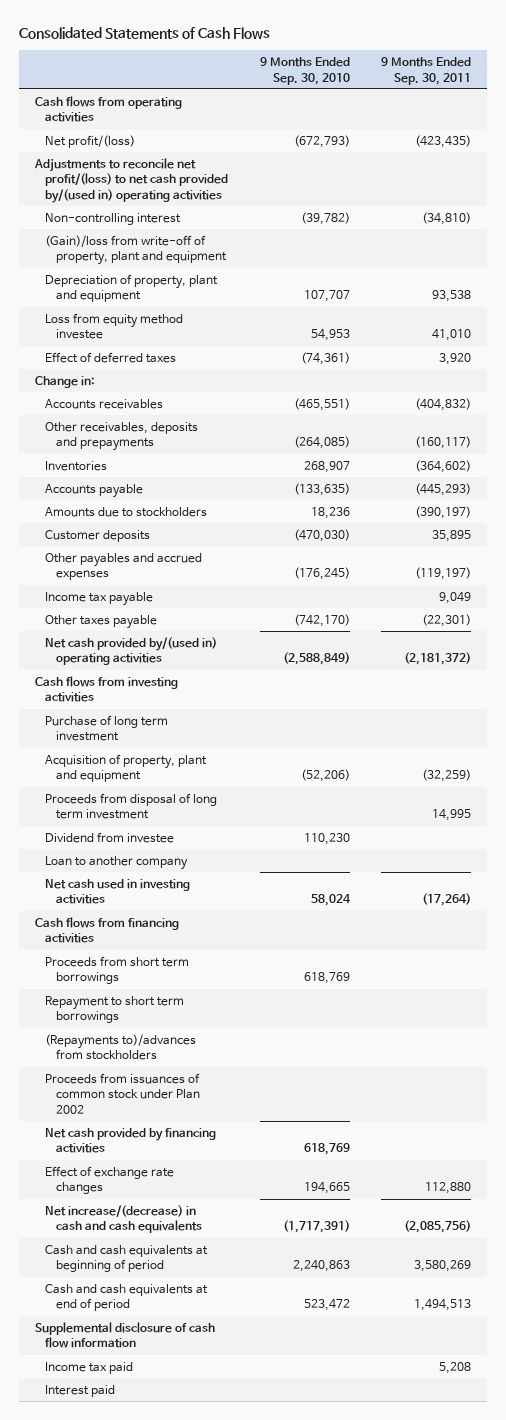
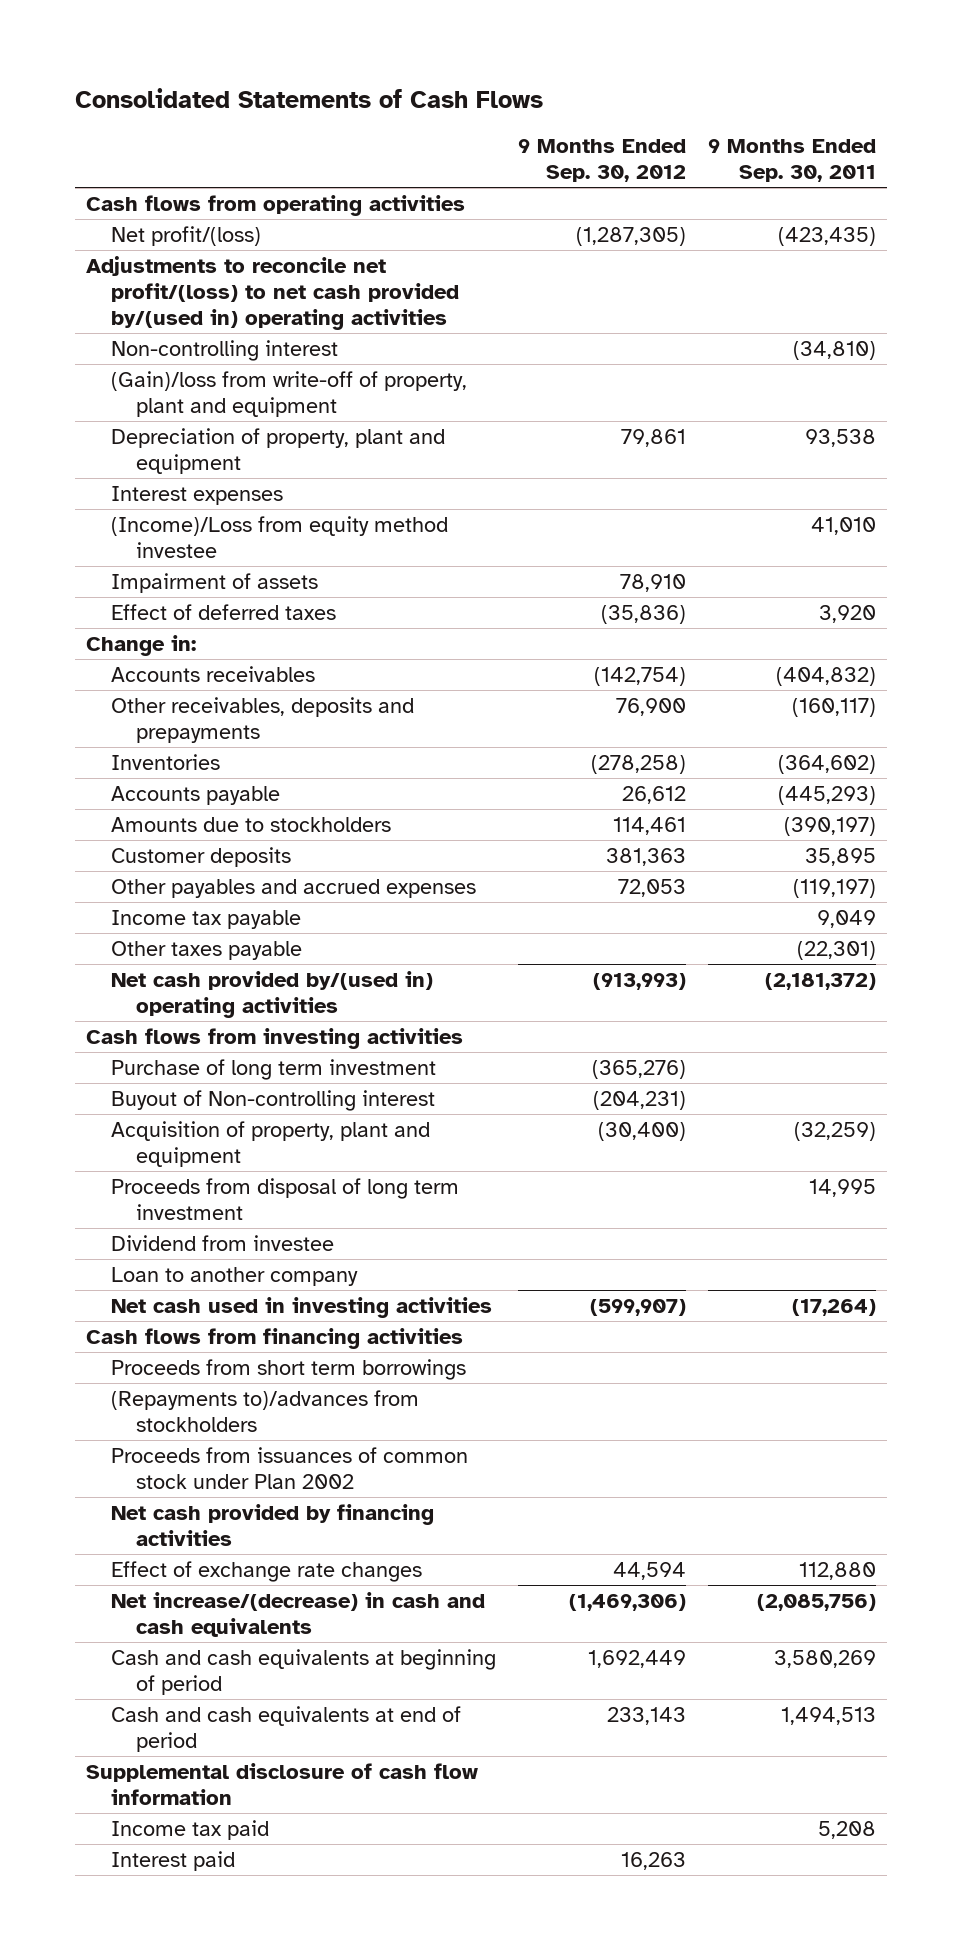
[259,57,350,85] 9 Months Ended Sep. 30, 2010 -> none
none -> [518,138,687,182] 9 Months Ended Sep. 30, 2012
none -> [110,485,283,505] Interest expenses
[45,312,184,340] Loss from equity method investee -> [110,515,448,558] (Income)/Loss from equity method investee
none -> [110,572,318,593] Impairment of assets
none -> [110,1089,435,1111] Buyout of Non-controlling interest
[45,995,185,1024] Repayment to short term borrowings -> none

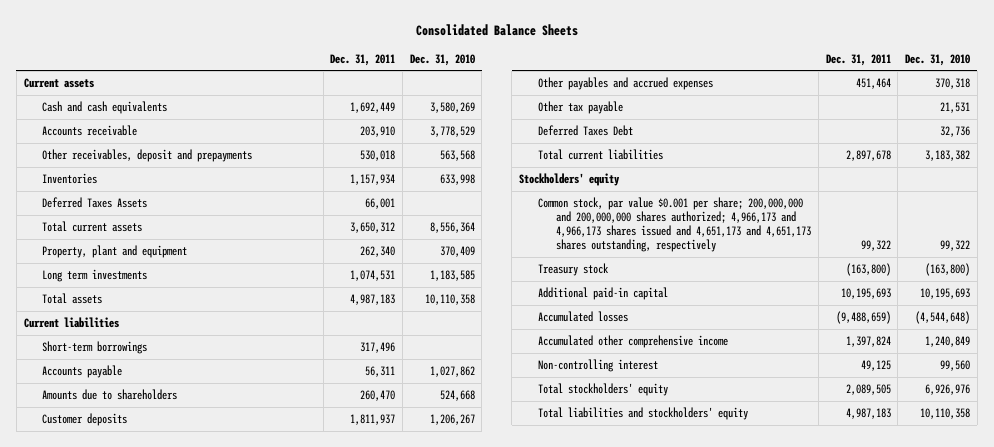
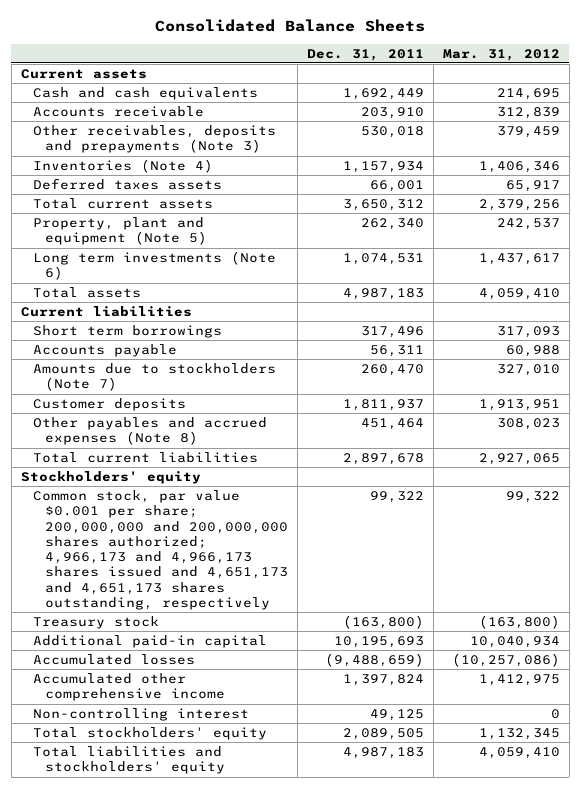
[409,53,475,66] Dec. 31, 2010 -> none
none -> [442,48,560,61] Mar. 31, 2012
[42,148,253,162] Other receivables, deposit and prepayments -> [32,125,276,154] Other receivables, deposits and prepayments (Note 3)
[42,172,98,184] Inventories -> [32,159,213,174] Inventories (Note 4)
[42,196,148,208] Deferred Taxes Assets -> [32,178,222,191] Deferred taxes assets
[42,244,188,258] Property, plant and equipment -> [32,217,208,246] Property, plant and equipment (Note 5)
[42,268,148,282] Long term investments -> [32,251,276,281] Long term investments (Note 6)
[42,340,148,354] Short-term borrowings -> [32,325,222,339] Short term borrowings
[42,388,178,400] Amounts due to shareholders -> [32,363,276,392] Amounts due to stockholders (Note 7)
[537,100,623,114] Other tax payable -> none
[537,124,633,136] Deferred Taxes Debt -> none
[537,76,713,90] Other payables and accrued expenses -> [32,417,267,446] Other payables and accrued expenses (Note 8)

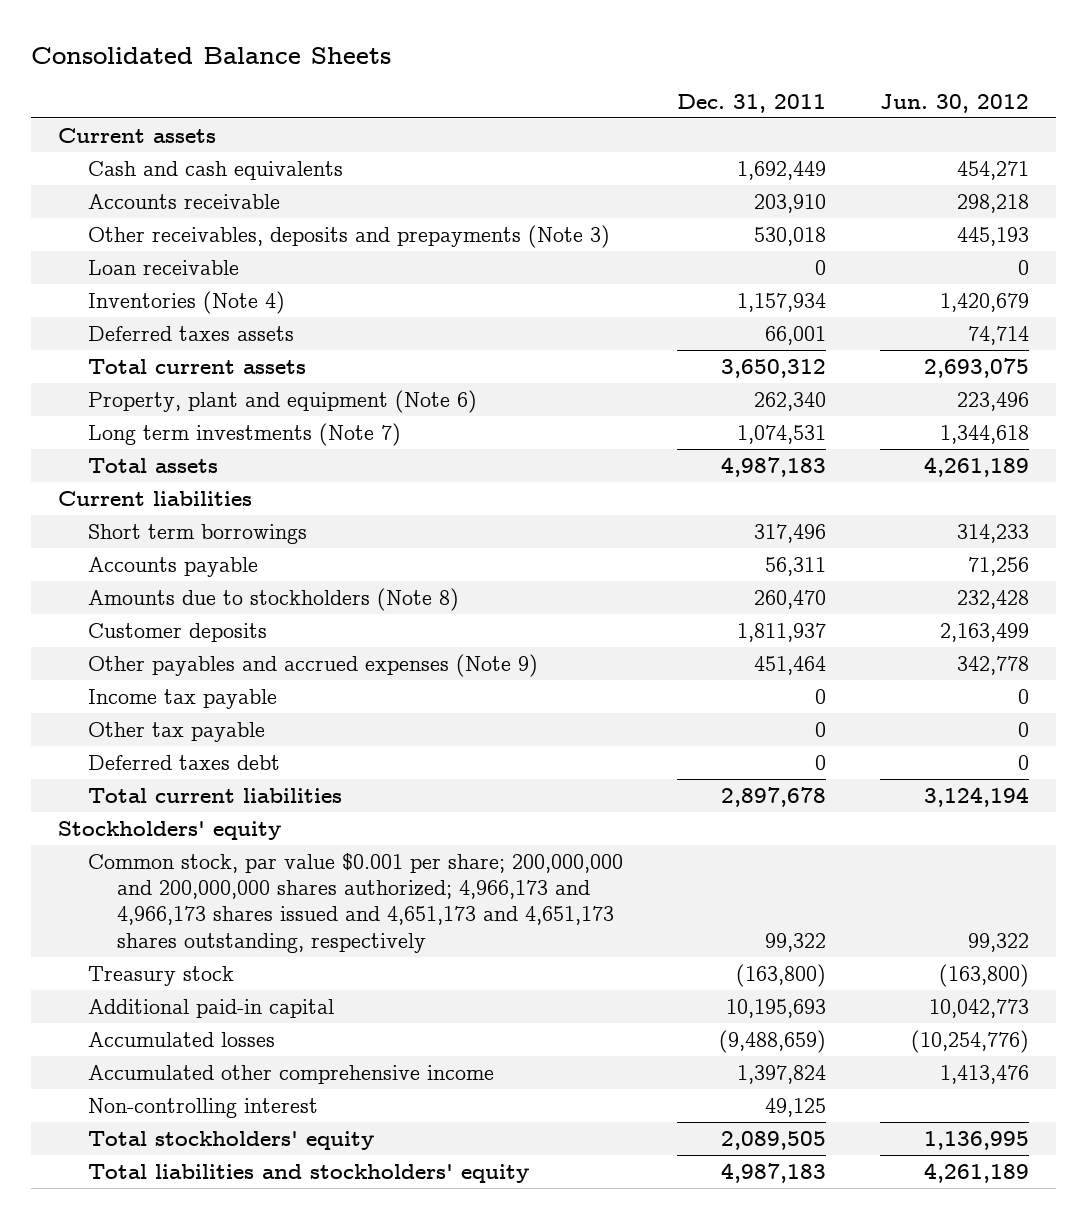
[442,48,560,61] Mar. 31, 2012 -> none
none -> [879,93,1029,113] Jun. 30, 2012
none -> [87,259,239,275] Loan receivable
[32,217,208,246] Property, plant and equipment (Note 5) -> [87,389,477,413] Property, plant and equipment (Note 6)
[32,251,276,281] Long term investments (Note 6) -> [87,422,401,446] Long term investments (Note 7)
[32,363,276,392] Amounts due to stockholders (Note 7) -> [87,587,459,611] Amounts due to stockholders (Note 8)
[32,417,267,446] Other payables and accrued expenses (Note 8) -> [87,653,538,677] Other payables and accrued expenses (Note 9)
none -> [87,688,277,709] Income tax payable
none -> [87,721,265,742] Other tax payable
none -> [87,754,280,770] Deferred taxes debt

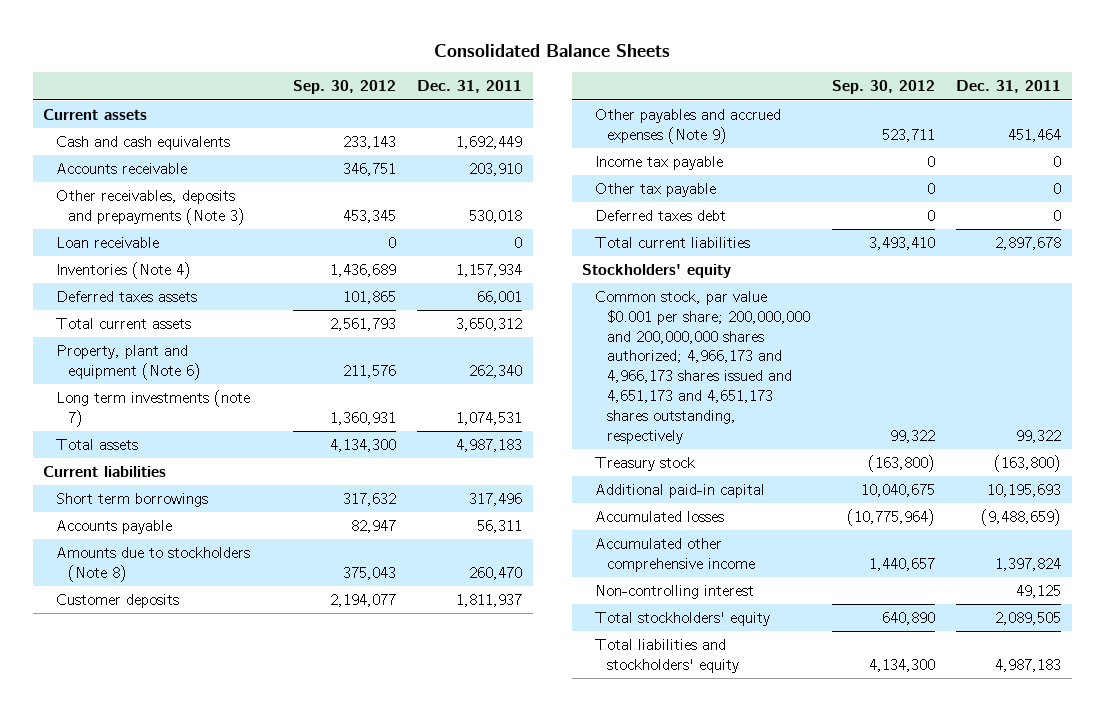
[879,93,1029,113] Jun. 30, 2012 -> none
none -> [292,80,396,95] Sep. 30, 2012
[87,422,401,446] Long term investments (Note 7) -> [55,390,250,427] Long term investments (note 7)

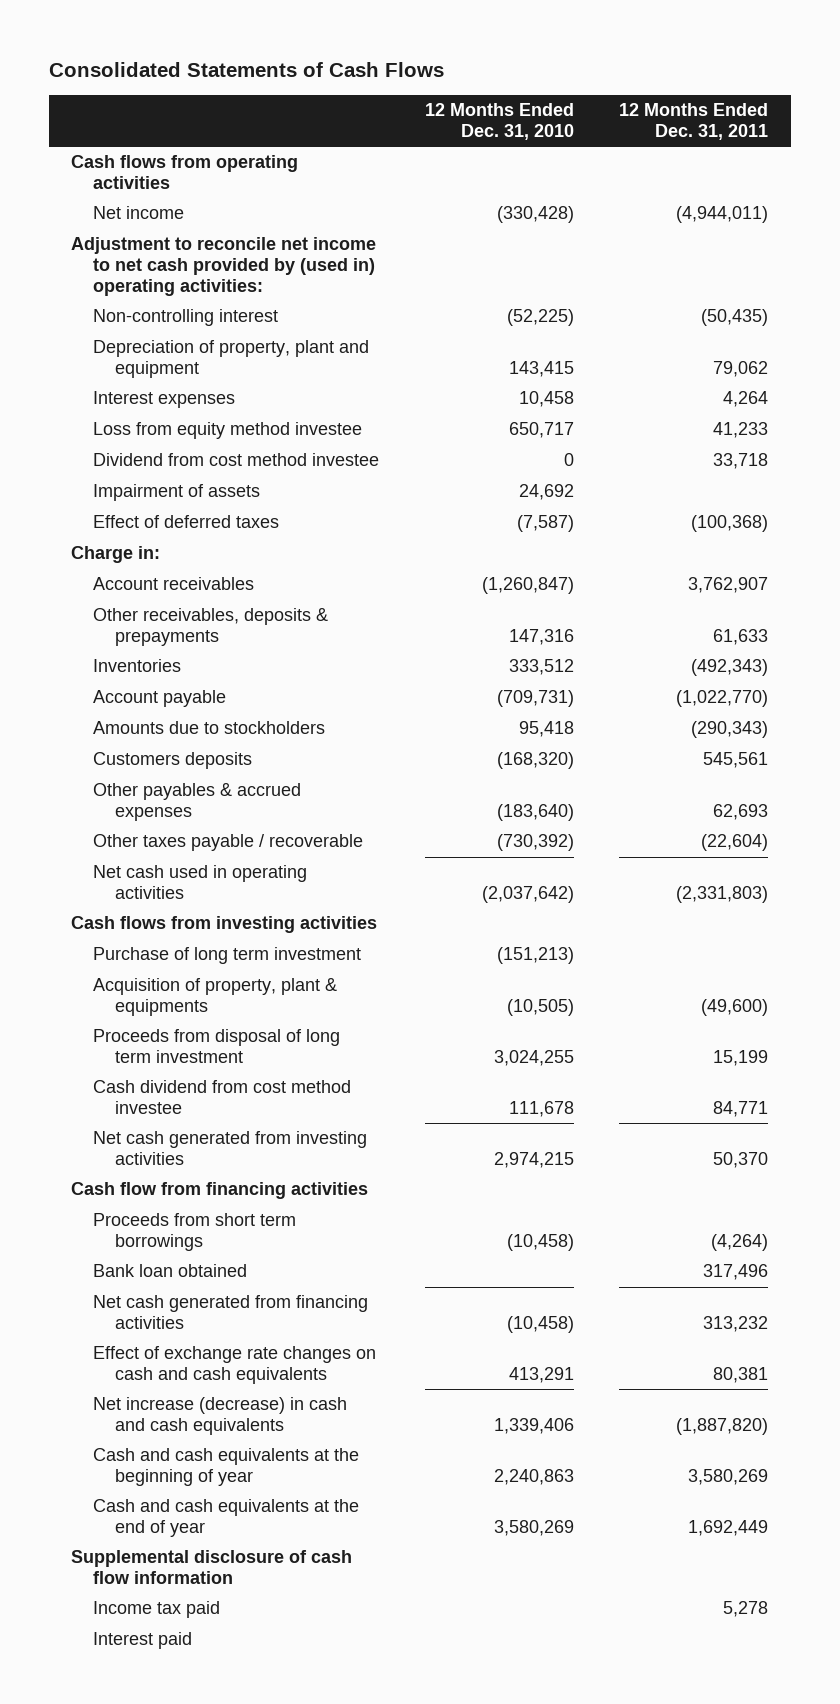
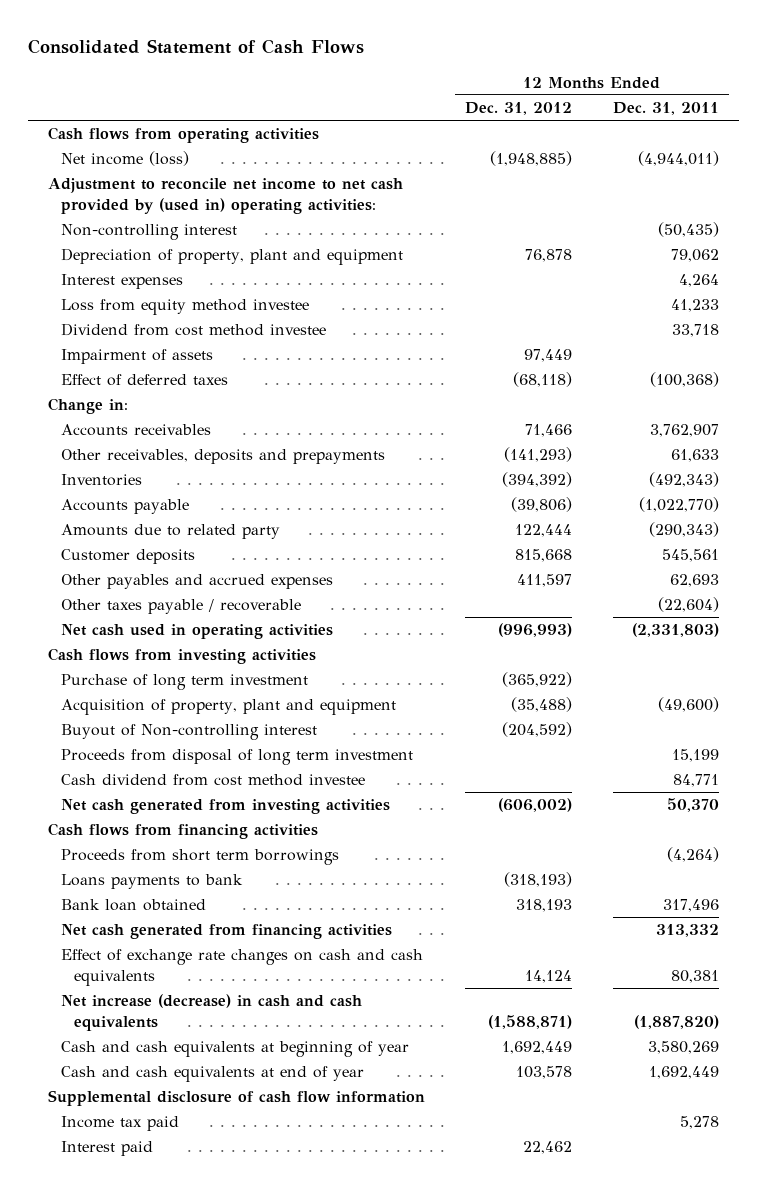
[48,61,444,77] Consolidated Statements of Cash Flows -> [28,39,365,55] Consolidated Statement of Cash Flows
[424,103,574,141] 12 Months Ended Dec. 31, 2010 -> none
none -> [465,102,573,116] Dec. 31, 2012
[93,206,185,220] Net income -> [60,151,189,167] Net income (loss)
[71,546,161,564] Charge in: -> [48,398,129,415] Change in:
[93,577,255,591] Account receivables -> [60,424,211,437] Accounts receivables
[93,608,329,647] Other receivables, deposits & prepayments -> [60,449,385,465] Other receivables, deposits and prepayments
[93,690,227,708] Account payable -> [60,499,189,515] Accounts payable
[93,721,326,735] Amounts due to stockholders -> [60,524,280,540] Amounts due to related party
[93,752,253,770] Customers deposits -> [60,549,195,565] Customer deposits
[93,783,302,822] Other payables & accrued expenses -> [60,574,333,590] Other payables and accrued expenses
[93,978,338,1017] Acquisition of property, plant & equipments -> [60,699,396,716] Acquisition of property, plant and equipment
none -> [60,724,317,741] Buyout of Non-controlling interest
[71,1182,369,1200] Cash flow from financing activities -> [48,823,319,840] Cash flows from financing activities
none -> [60,874,243,890] Loans payments to bank
[703,1316,769,1333] 313,232 -> [655,924,719,938] 313,332
[93,1448,360,1487] Cash and cash equivalents at the beginning of year -> [60,1041,409,1058] Cash and cash equivalents at beginning of year
[93,1499,360,1538] Cash and cash equivalents at the end of year -> [60,1066,364,1083] Cash and cash equivalents at end of year

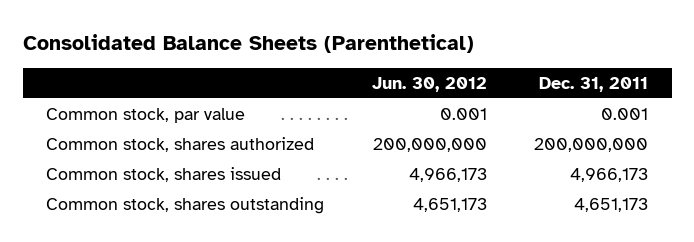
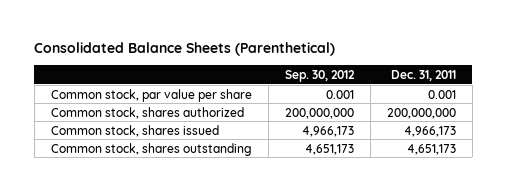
[371,76,487,92] Jun. 30, 2012 -> none
none -> [284,69,355,82] Sep. 30, 2012
[46,107,246,123] Common stock, par value -> [50,88,252,102] Common stock, par value per share

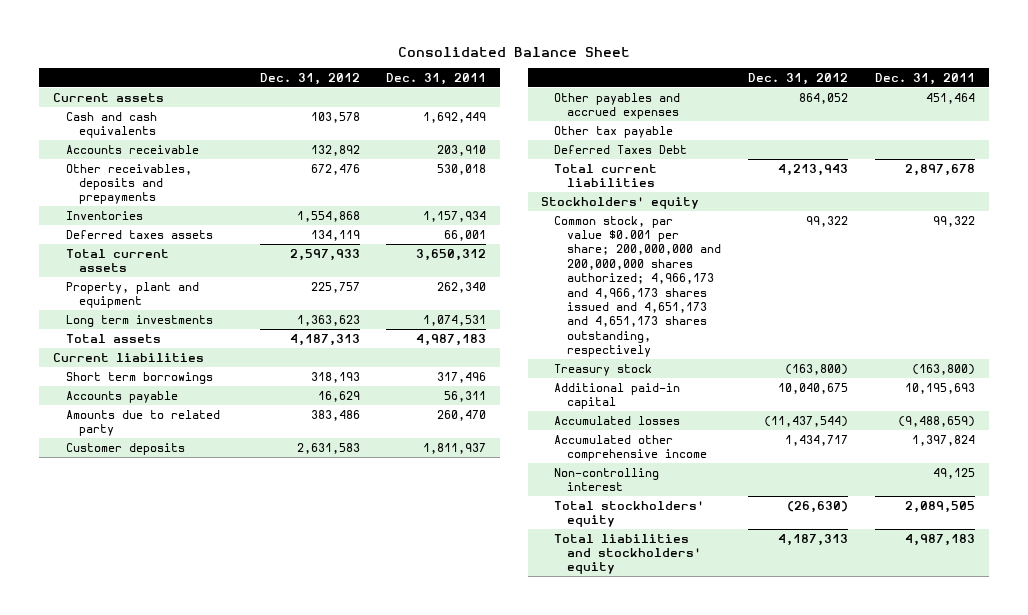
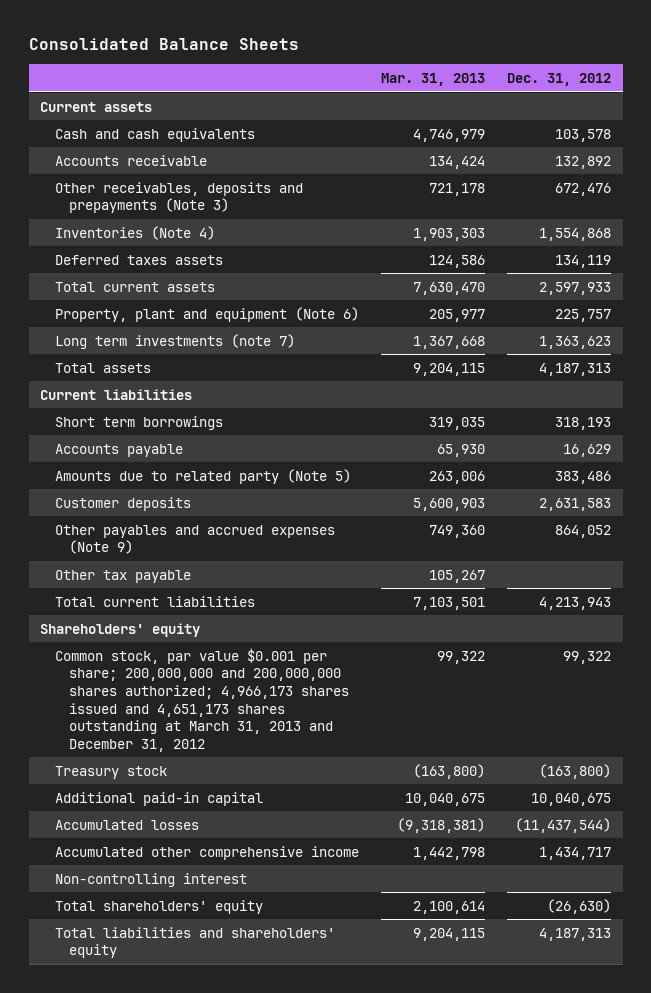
[397,46,630,57] Consolidated Balance Sheet -> [28,38,299,51] Consolidated Balance Sheets
[386,72,487,85] Dec. 31, 2011 -> none
none -> [381,73,486,87] Mar. 31, 2013
[65,163,192,205] Other receivables, deposits and prepayments -> [54,181,303,214] Other receivables, deposits and prepayments (Note 3)
[65,210,143,220] Inventories -> [54,225,215,240] Inventories (Note 4)
[65,281,199,309] Property, plant and equipment -> [54,306,359,322] Property, plant and equipment (Note 6)
[65,314,213,327] Long term investments -> [54,333,295,349] Long term investments (note 7)
[65,409,220,437] Amounts due to related party -> [54,468,351,484] Amounts due to related party (Note 5)
[554,92,681,120] Other payables and accrued expenses -> [54,524,335,555] Other payables and accrued expenses (Note 9)
[554,144,688,154] Deferred Taxes Debt -> none
[541,196,700,209] Stockholders' equity -> [39,622,200,637] Shareholders' equity
[554,215,722,358] Common stock, par value $0.001 per share; 200,000,000 and 200,000,000 shares authorized; 4,966,173 and 4,966,173 shares issued and 4,651,173 and 4,651,173 shares outstanding, respectively -> [54,647,350,752] Common stock, par value $0.001 per share; 200,000,000 and 200,000,000 shares authorized; 4,966,173 shares issued and 4,651,173 shares outstanding at March 31, 2013 and December 31, 2012
[554,500,705,528] Total stockholders' equity -> [54,899,263,914] Total shareholders' equity
[554,533,702,575] Total liabilities and stockholders' equity -> [54,926,335,959] Total liabilities and shareholders' equity

